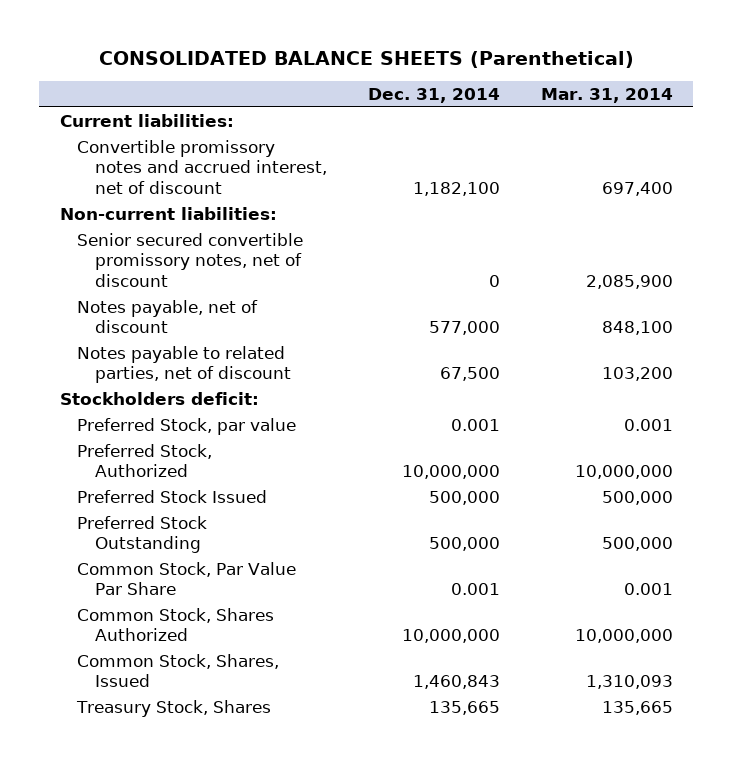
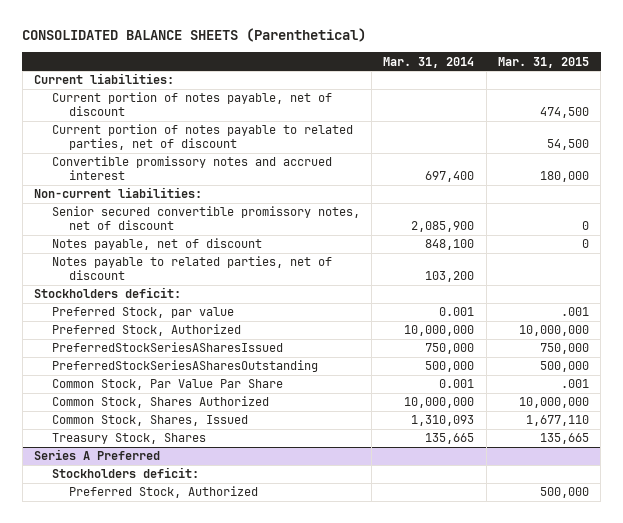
[367,87,500,103] Dec. 31, 2014 -> none
none -> [498,56,590,68] Mar. 31, 2015
none -> [51,92,332,116] Current portion of notes payable, net of discount
none -> [51,124,353,150] Current portion of notes payable to related parties, net of discount
[77,139,327,195] Convertible promissory notes and accrued interest, net of discount -> [51,156,332,180] Convertible promissory notes and accrued interest
[77,489,268,503] Preferred Stock Issued -> none
none -> [51,342,283,353] PreferredStockSeriesASharesIssued
[77,515,208,554] Preferred Stock Outstanding -> [51,360,318,373] PreferredStockSeriesASharesOutstanding
none -> [34,449,161,461] Series A Preferred
none -> [51,467,199,479] Stockholders deficit:
none -> [69,486,259,499] Preferred Stock, Authorized

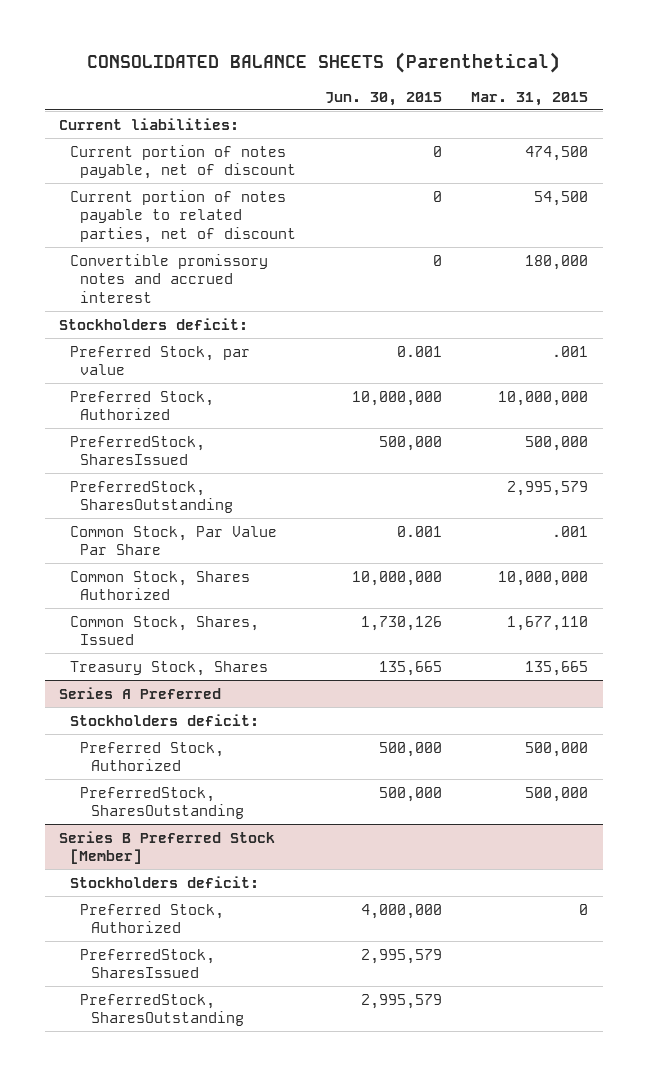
[383,56,475,68] Mar. 31, 2014 -> none
none -> [325,91,443,106] Jun. 30, 2015
[34,187,203,199] Non-current liabilities: -> none
[51,206,360,230] Senior secured convertible promissory notes, net of discount -> none
[51,238,262,251] Notes payable, net of discount -> none
[51,256,332,280] Notes payable to related parties, net of discount -> none
[51,342,283,353] PreferredStockSeriesASharesIssued -> none
[51,360,318,373] PreferredStockSeriesASharesOutstanding -> none
none -> [69,435,205,466] PreferredStock, SharesIssued
none -> [69,480,234,514] PreferredStock, SharesOutstanding
none -> [80,786,244,820] PreferredStock, SharesOutstanding
none -> [59,830,276,865] Series B Preferred Stock [Member]
none -> [69,875,259,888] Stockholders deficit:
none -> [80,903,225,934] Preferred Stock, Authorized
none -> [80,948,216,979] PreferredStock, SharesIssued
none -> [80,993,244,1027] PreferredStock, SharesOutstanding

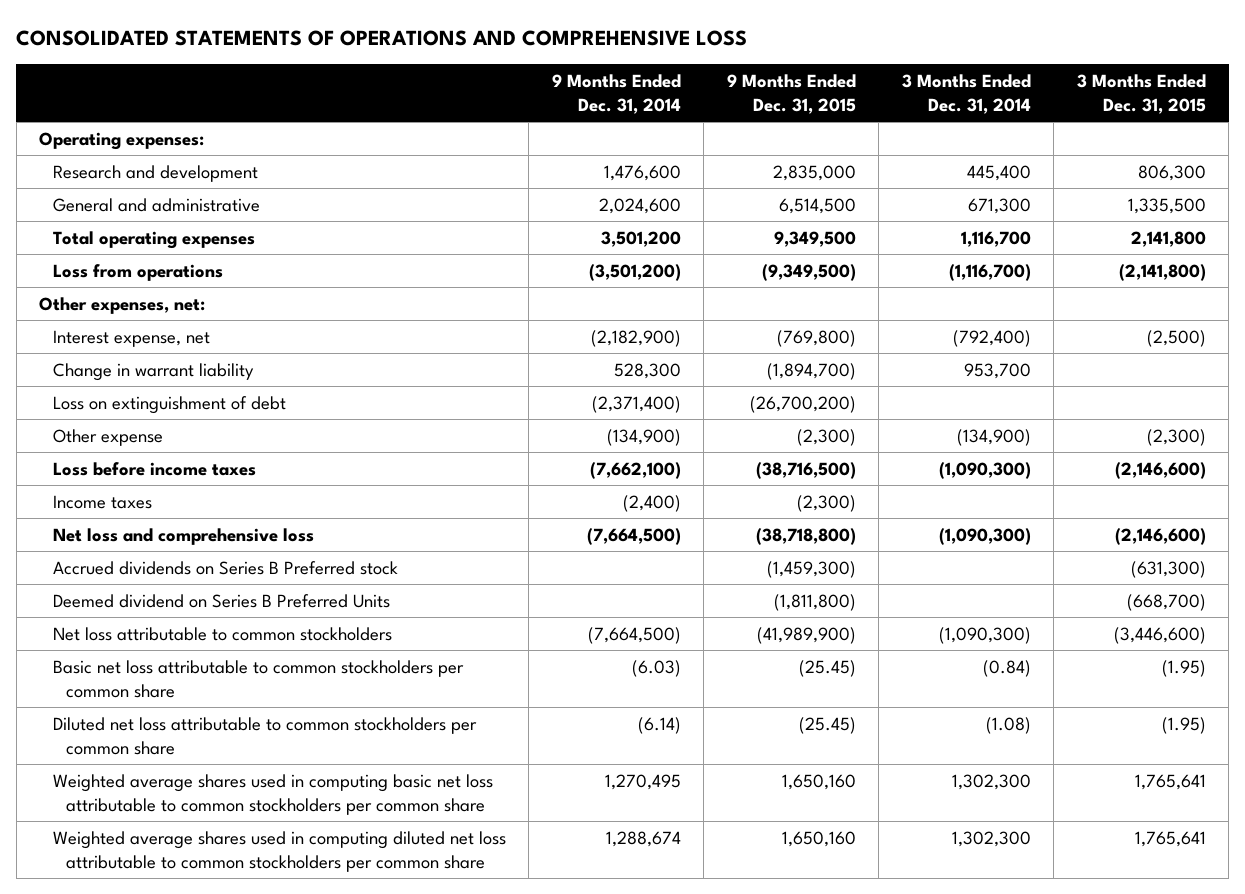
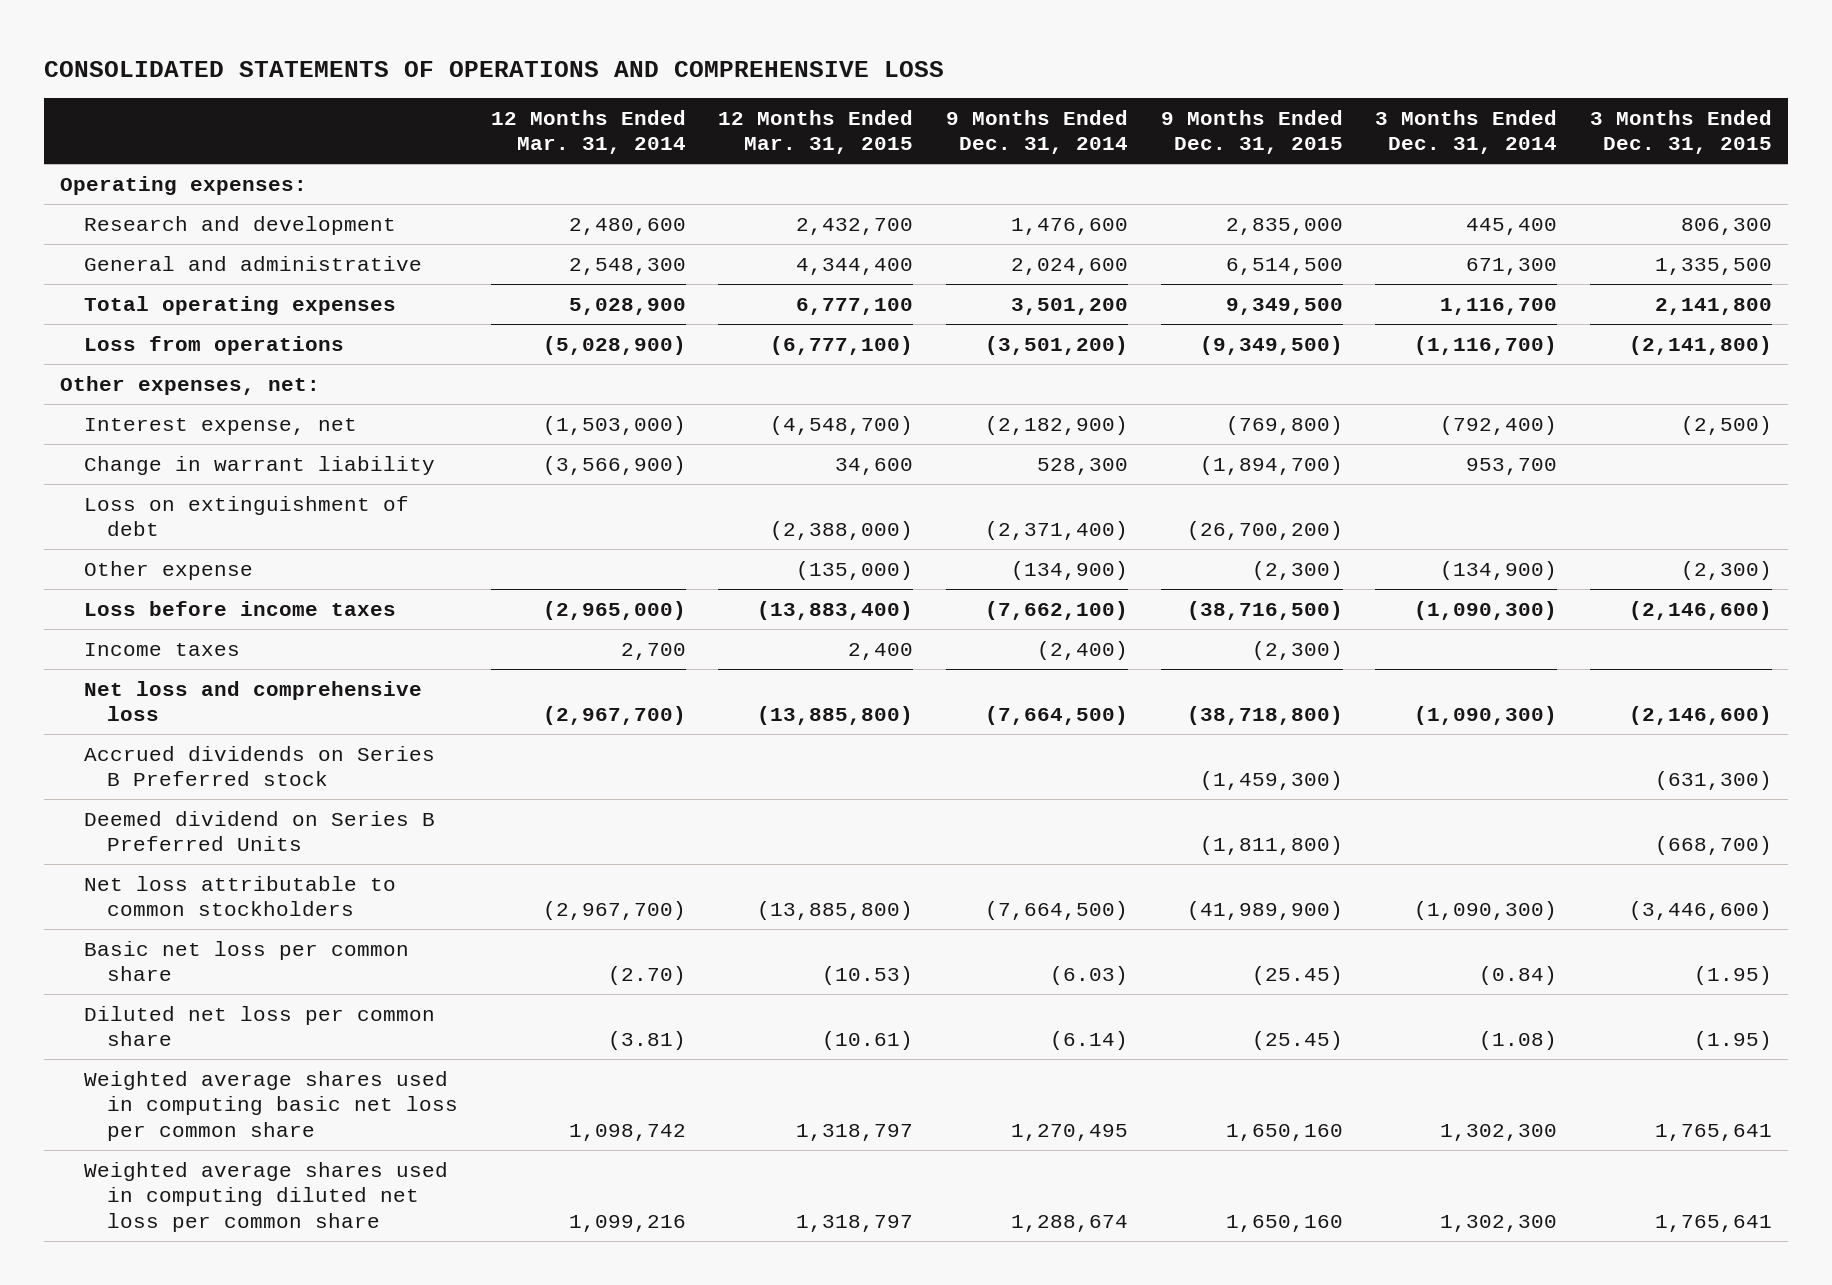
none -> [490,109,686,155] 12 Months Ended Mar. 31, 2014
none -> [718,109,914,155] 12 Months Ended Mar. 31, 2015
[52,659,464,698] Basic net loss attributable to common stockholders per common share -> [83,940,409,982] Basic net loss per common share
[52,716,477,755] Diluted net loss attributable to common stockholders per common share -> [83,1005,435,1047] Diluted net loss per common share
[52,773,493,815] Weighted average shares used in computing basic net loss attributable to common stockholders per common share -> [83,1070,459,1141] Weighted average shares used in computing basic net loss per common share
[52,830,506,872] Weighted average shares used in computing diluted net loss attributable to common stockholders per common share -> [83,1161,448,1232] Weighted average shares used in computing diluted net loss per common share

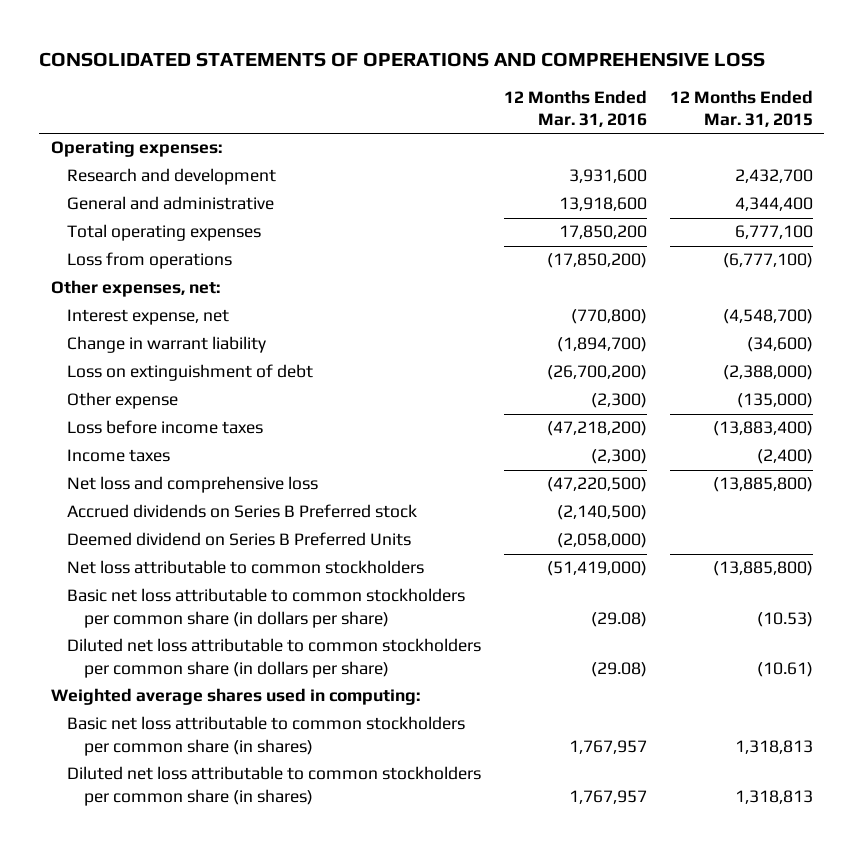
[490,109,686,155] 12 Months Ended Mar. 31, 2014 -> none
[945,109,1128,155] 9 Months Ended Dec. 31, 2014 -> none
[1160,109,1343,155] 9 Months Ended Dec. 31, 2015 -> none
[1375,109,1558,155] 3 Months Ended Dec. 31, 2014 -> none
[1589,109,1772,155] 3 Months Ended Dec. 31, 2015 -> none
none -> [504,89,648,128] 12 Months Ended Mar. 31, 2016
[835,457,914,475] 34,600 -> [746,337,813,353] (34,600)
[848,642,914,660] 2,400 -> [756,449,813,465] (2,400)
[83,940,409,982] Basic net loss per common share -> [67,588,466,628] Basic net loss attributable to common stockholders per common share (in dollars per share)
[83,1005,435,1047] Diluted net loss per common share -> [67,638,482,678] Diluted net loss attributable to common stockholders per common share (in dollars per share)
none -> [50,688,420,706] Weighted average shares used in computing:
[83,1070,459,1141] Weighted average shares used in computing basic net loss per common share -> [67,716,466,756] Basic net loss attributable to common stockholders per common share (in shares)
[796,1123,914,1141] 1,318,797 -> [734,739,813,754] 1,318,813
[83,1161,448,1232] Weighted average shares used in computing diluted net loss per common share -> [67,766,482,806] Diluted net loss attributable to common stockholders per common share (in shares)
[796,1214,914,1232] 1,318,797 -> [734,789,813,804] 1,318,813

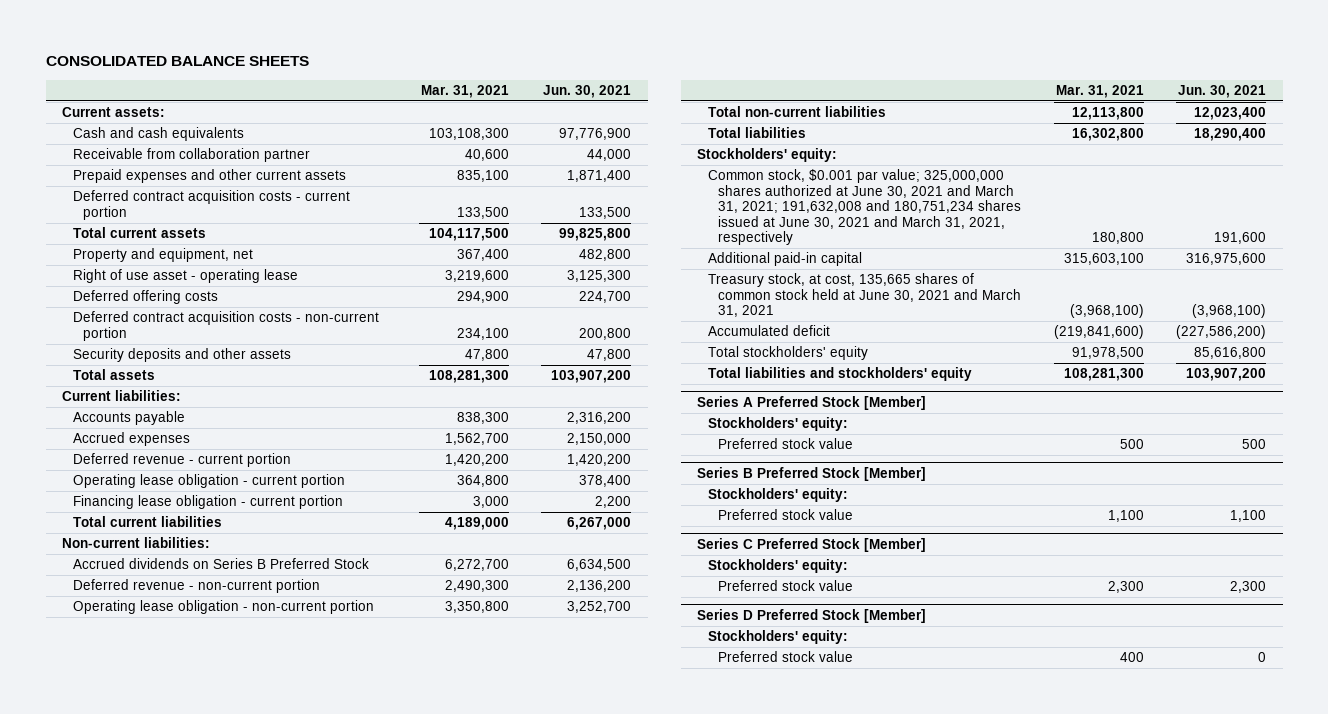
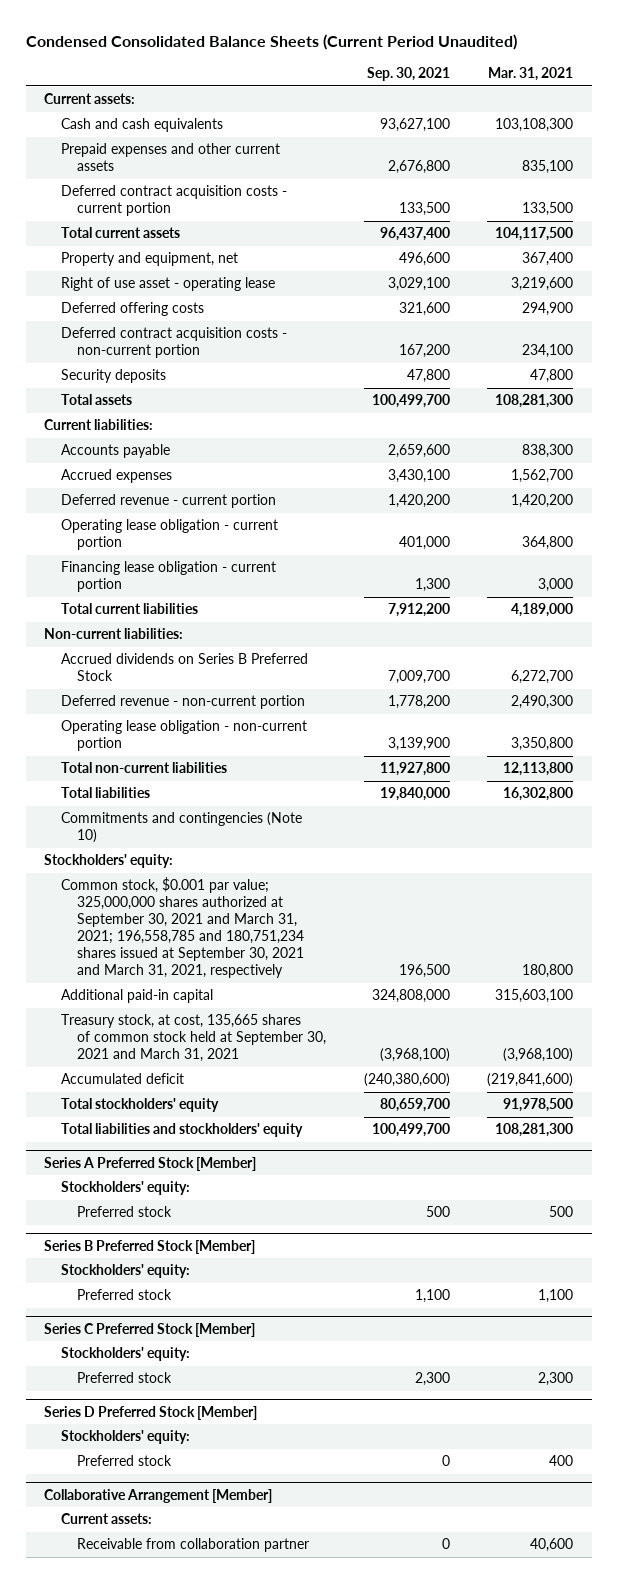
[45,56,309,67] CONSOLIDATED BALANCE SHEETS -> [25,34,517,51] Condensed Consolidated Balance Sheets (Current Period Unaudited)
[543,84,632,98] Jun. 30, 2021 -> none
none -> [366,67,450,82] Sep. 30, 2021
[72,148,310,163] Receivable from collaboration partner -> none
[72,348,291,363] Security deposits and other assets -> [60,369,166,384] Security deposits
none -> [60,812,302,844] Commitments and contingencies (Note 10)
[707,169,1022,245] Common stock, $0.001 par value; 325,000,000 shares authorized at June 30, 2021 and March 31, 2021; 191,632,008 and 180,751,234 shares issued at June 30, 2021 and March 31, 2021, respectively -> [60,877,305,979] Common stock, $0.001 par value; 325,000,000 shares authorized at September 30, 2021 and March 31, 2021; 196,558,785 and 180,751,234 shares issued at September 30, 2021 and March 31, 2021, respectively
[707,273,1022,318] Treasury stock, at cost, 135,665 shares of common stock held at June 30, 2021 and March 31, 2021 -> [60,1014,327,1063] Treasury stock, at cost, 135,665 shares of common stock held at September 30, 2021 and March 31, 2021
[718,438,854,450] Preferred stock value -> [77,1206,173,1218] Preferred stock
[718,509,854,521] Preferred stock value -> [77,1289,173,1301] Preferred stock
[718,580,854,592] Preferred stock value -> [77,1372,173,1384] Preferred stock
[718,651,854,663] Preferred stock value -> [77,1455,173,1467] Preferred stock
none -> [44,1488,273,1503] Collaborative Arrangement [Member]
none -> [60,1513,152,1525] Current assets:
none -> [77,1538,310,1553] Receivable from collaboration partner

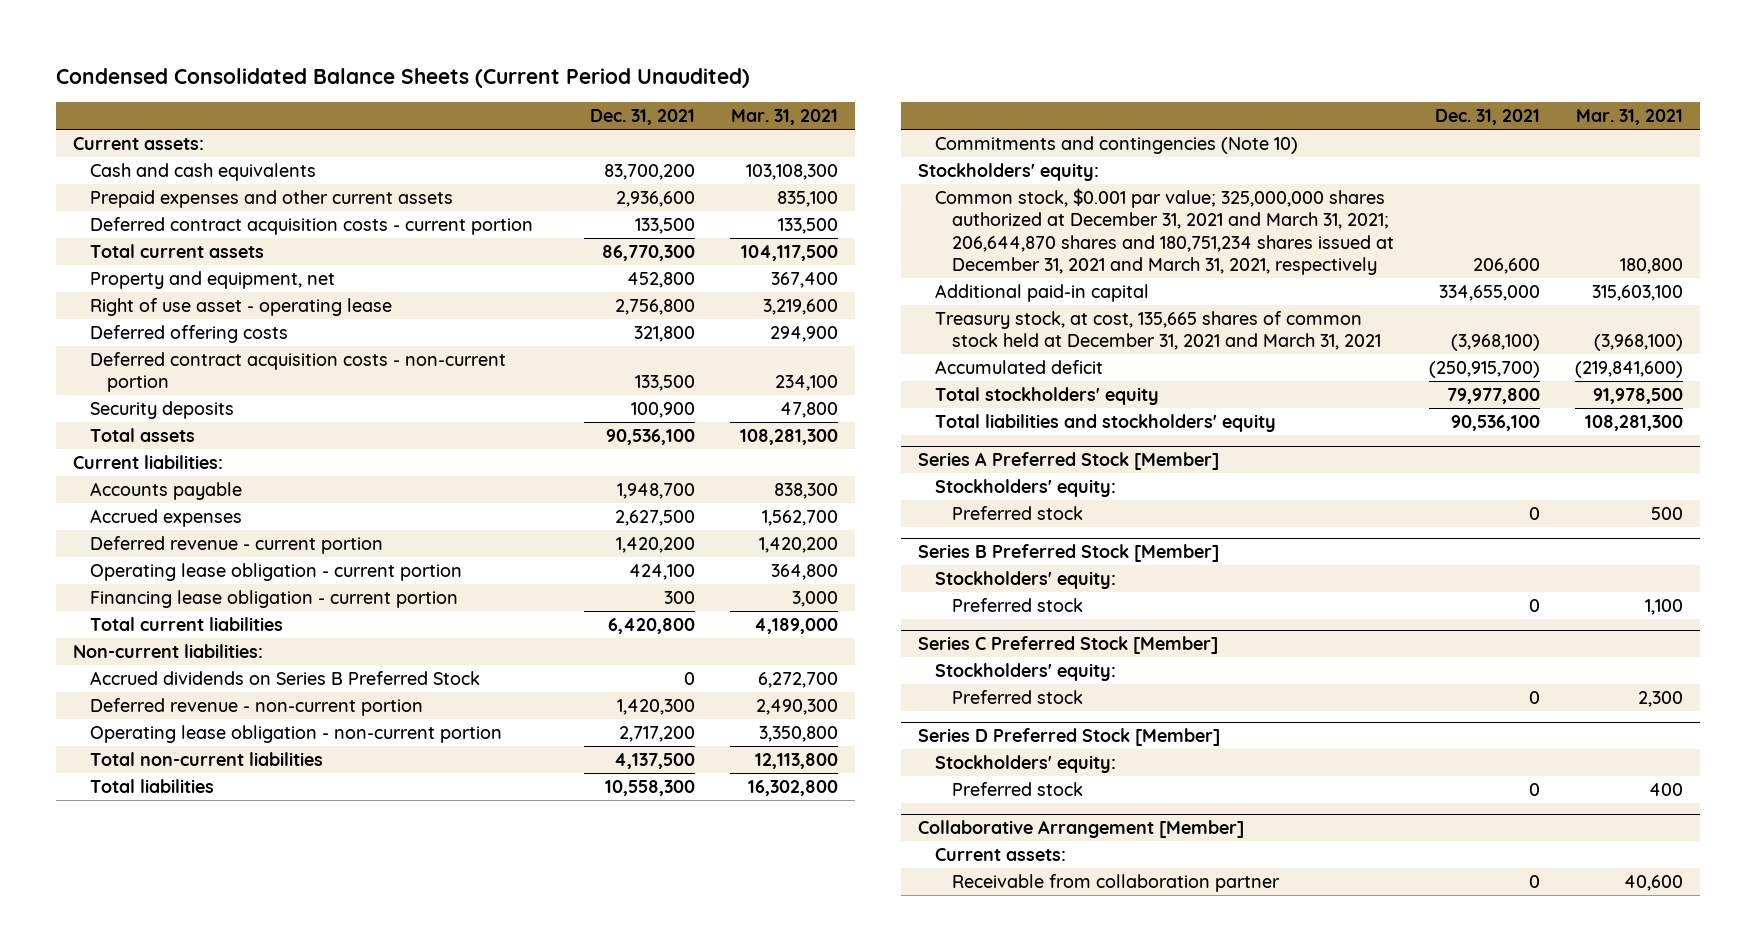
[366,67,450,82] Sep. 30, 2021 -> none
none -> [590,108,696,125] Dec. 31, 2021
[60,877,305,979] Common stock, $0.001 par value; 325,000,000 shares authorized at September 30, 2021 and March 31, 2021; 196,558,785 and 180,751,234 shares issued at September 30, 2021 and March 31, 2021, respectively -> [935,188,1395,275] Common stock, $0.001 par value; 325,000,000 shares authorized at December 31, 2021 and March 31, 2021; 206,644,870 shares and 180,751,234 shares issued at December 31, 2021 and March 31, 2021, respectively
[60,1014,327,1063] Treasury stock, at cost, 135,665 shares of common stock held at September 30, 2021 and March 31, 2021 -> [935,311,1382,351] Treasury stock, at cost, 135,665 shares of common stock held at December 31, 2021 and March 31, 2021

